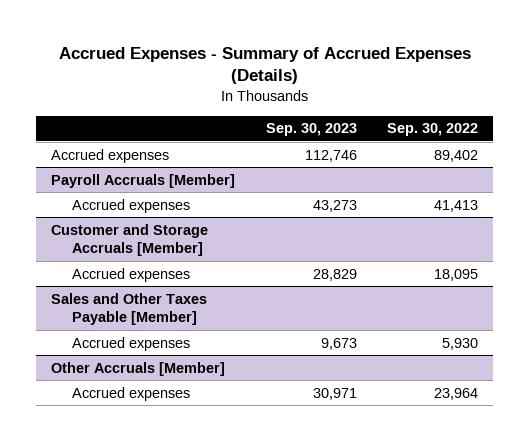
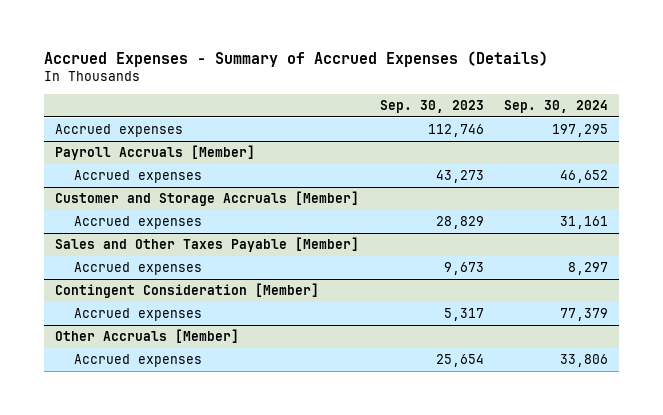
[386,123,478,137] Sep. 30, 2022 -> none
none -> [504,99,609,113] Sep. 30, 2024
none -> [54,283,319,299] Contingent Consideration [Member]
none -> [73,308,202,322] Accrued expenses
[312,387,357,400] 30,971 -> [435,354,484,368] 25,654

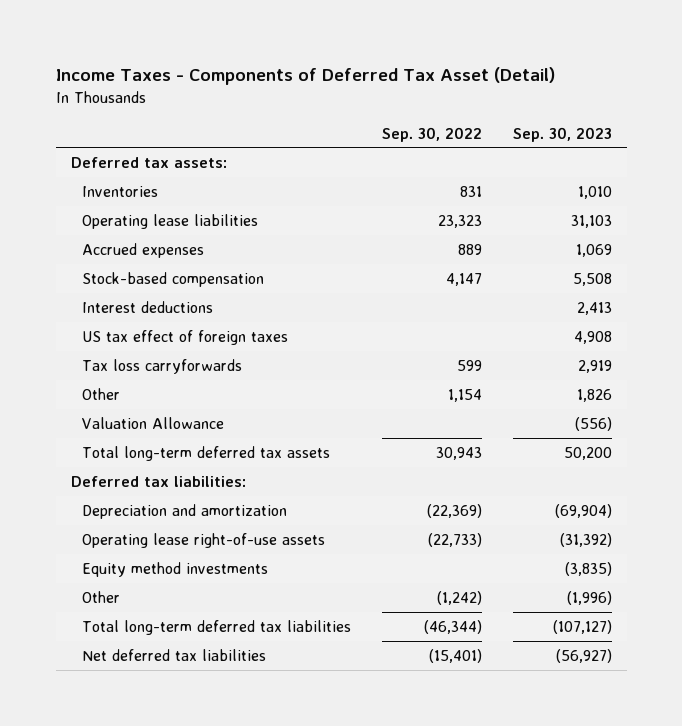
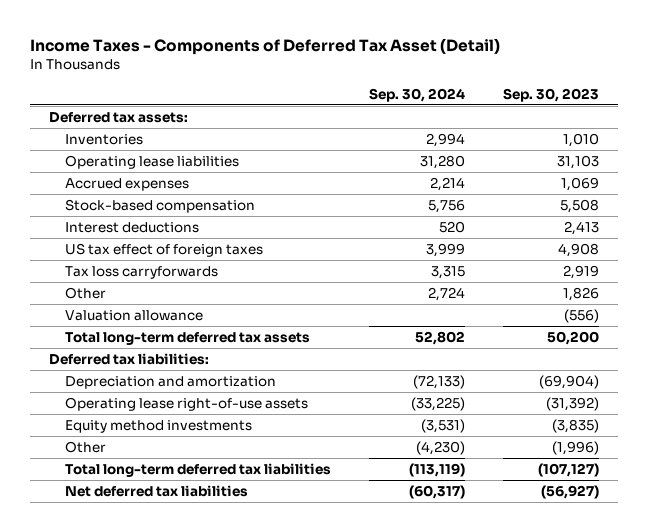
[381,126,482,142] Sep. 30, 2022 -> none
none -> [369,87,466,102] Sep. 30, 2024
[82,416,225,429] Valuation Allowance -> [65,309,204,321] Valuation allowance

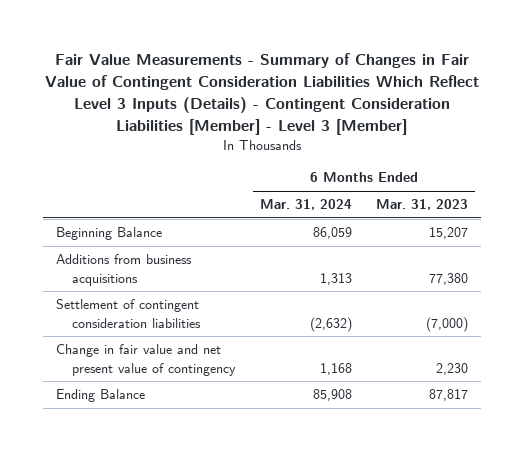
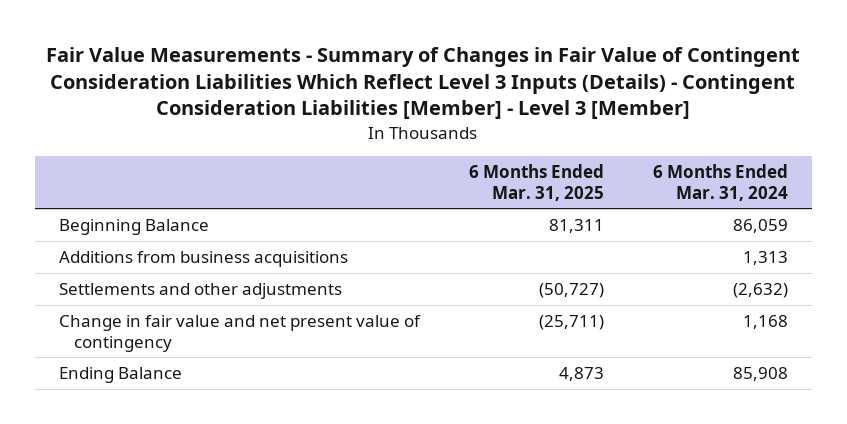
[376,199,469,211] Mar. 31, 2023 -> none
none -> [468,163,604,201] 6 Months Ended Mar. 31, 2025
[55,299,201,328] Settlement of contingent consideration liabilities -> [59,283,343,300] Settlements and other adjustments

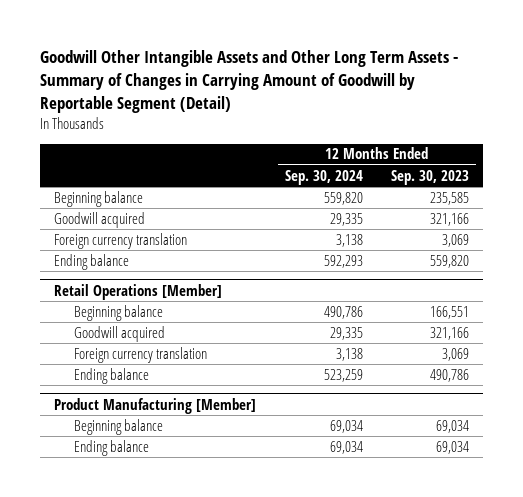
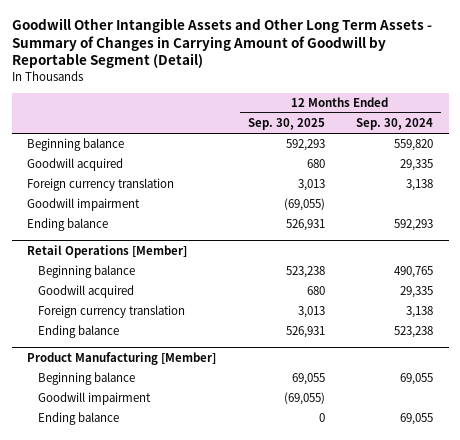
[390,169,469,185] Sep. 30, 2023 -> none
none -> [247,118,325,131] Sep. 30, 2025
none -> [27,198,141,212] Goodwill impairment
[323,305,363,319] 490,786 -> [393,266,433,279] 490,765
[323,368,363,382] 523,259 -> [393,326,433,339] 523,238
[329,419,363,433] 69,034 -> [399,373,433,386] 69,055
none -> [38,392,152,406] Goodwill impairment
[329,440,363,454] 69,034 -> [399,413,433,426] 69,055

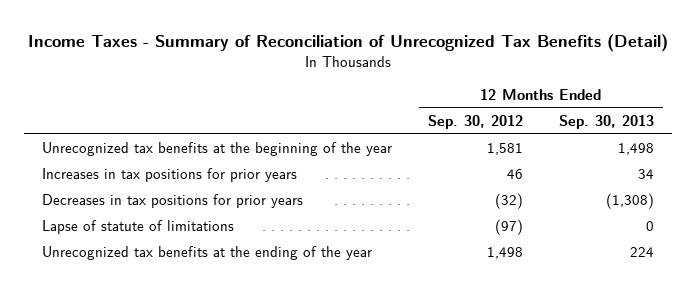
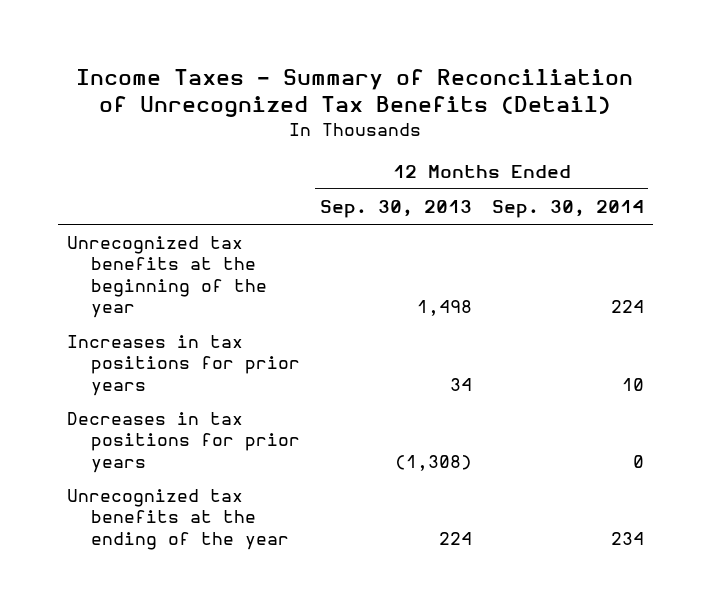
[428,114,524,129] Sep. 30, 2012 -> none
none -> [491,200,644,219] Sep. 30, 2014
[42,220,235,235] Lapse of statute of limitations -> none

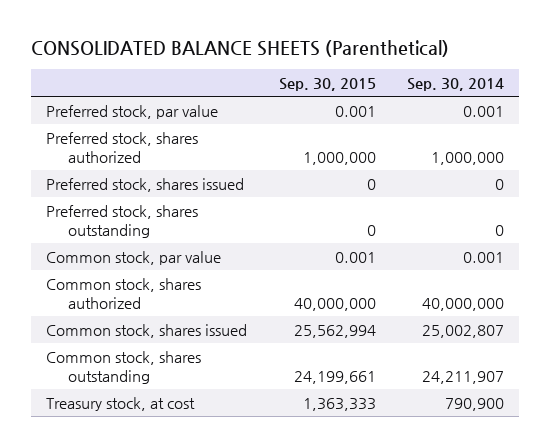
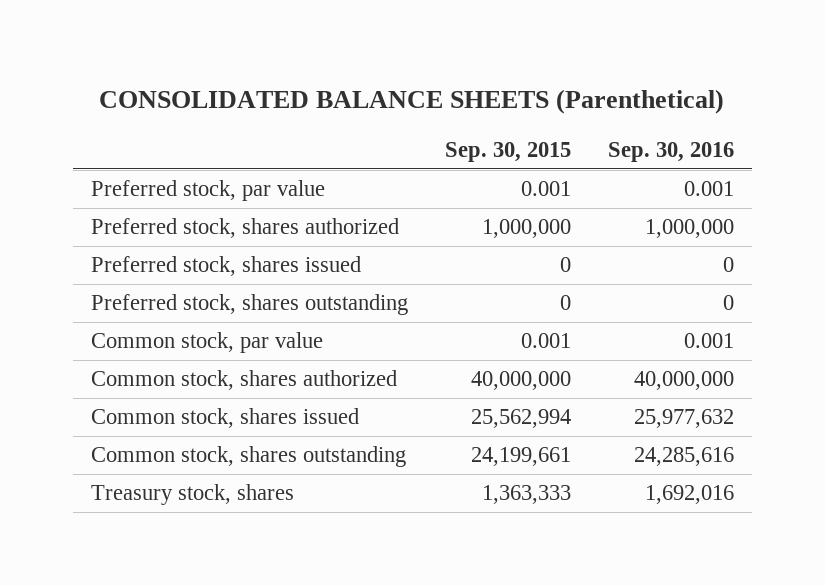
[406,78,504,92] Sep. 30, 2014 -> none
none -> [607,141,734,162] Sep. 30, 2016
[46,396,196,411] Treasury stock, at cost -> [91,484,295,506] Treasury stock, shares

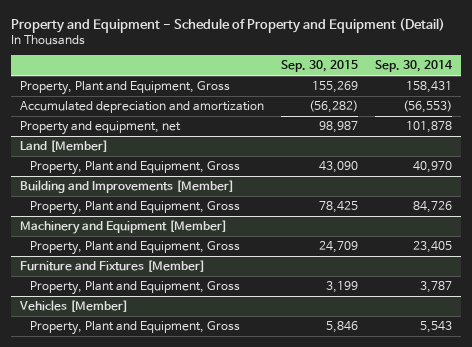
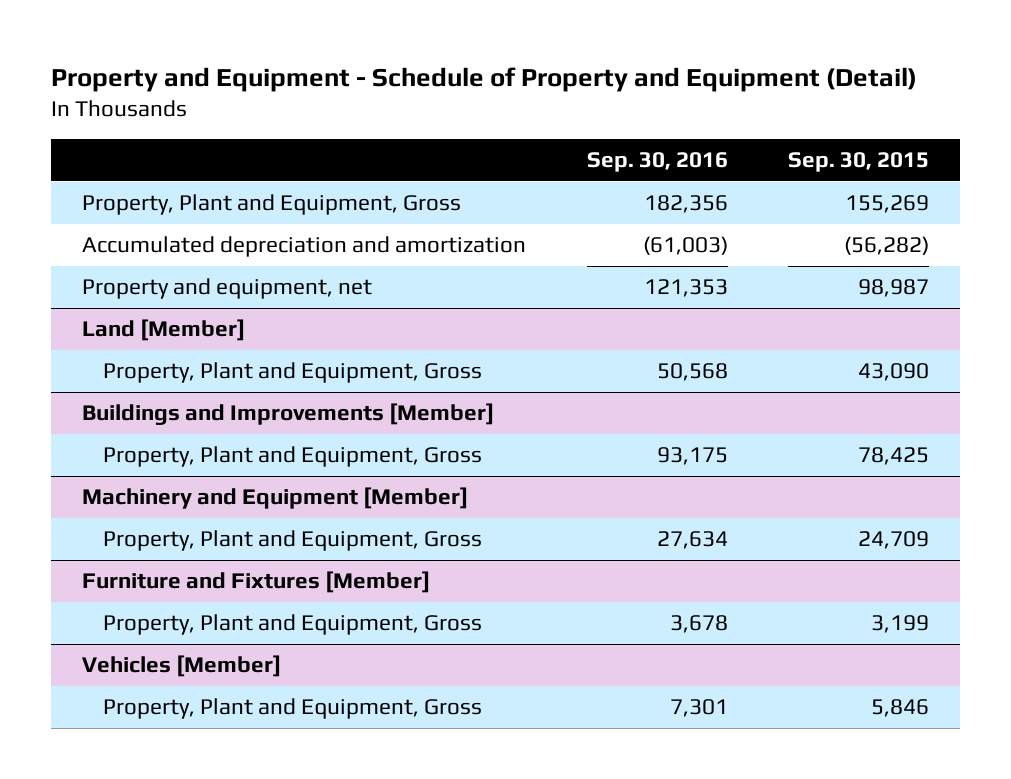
[375,60,454,73] Sep. 30, 2014 -> none
none -> [586,152,728,173] Sep. 30, 2016
[19,180,234,194] Building and Improvements [Member] -> [81,403,494,426] Buildings and Improvements [Member]

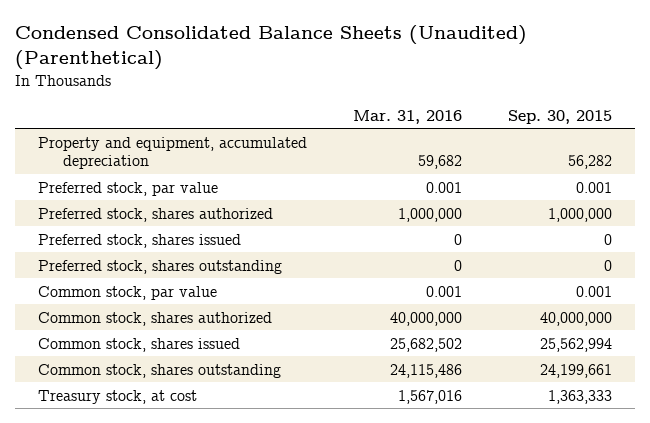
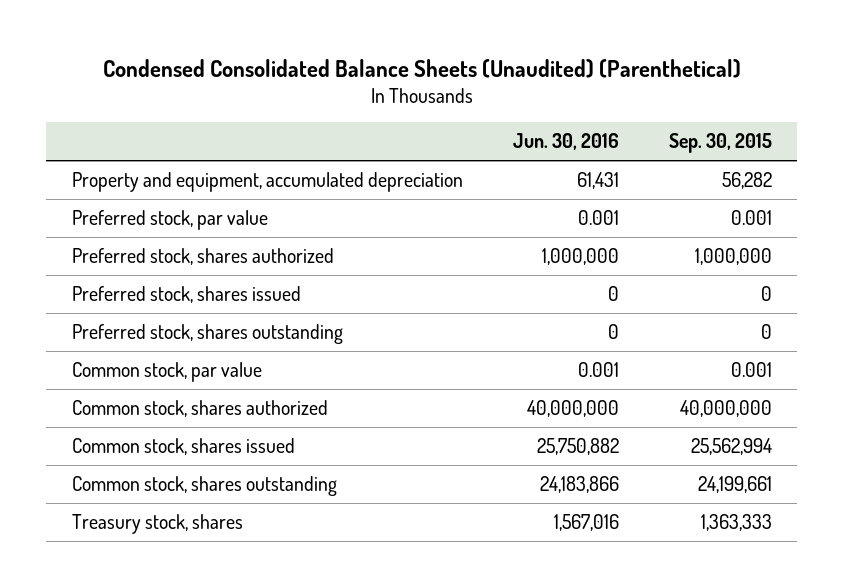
[352,109,462,124] Mar. 31, 2016 -> none
none -> [512,133,619,151] Jun. 30, 2016
[37,389,197,404] Treasury stock, at cost -> [71,514,243,535] Treasury stock, shares

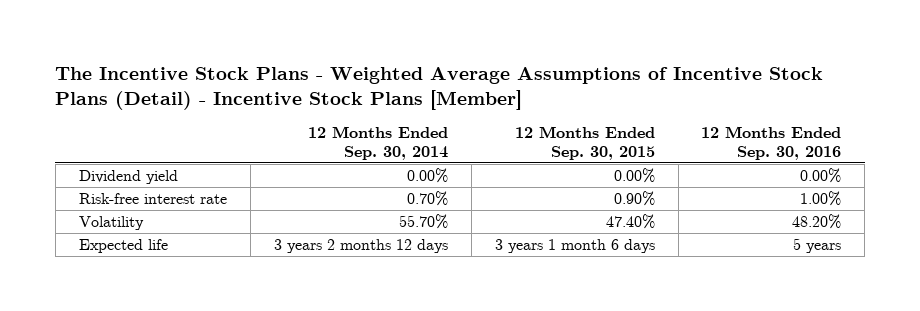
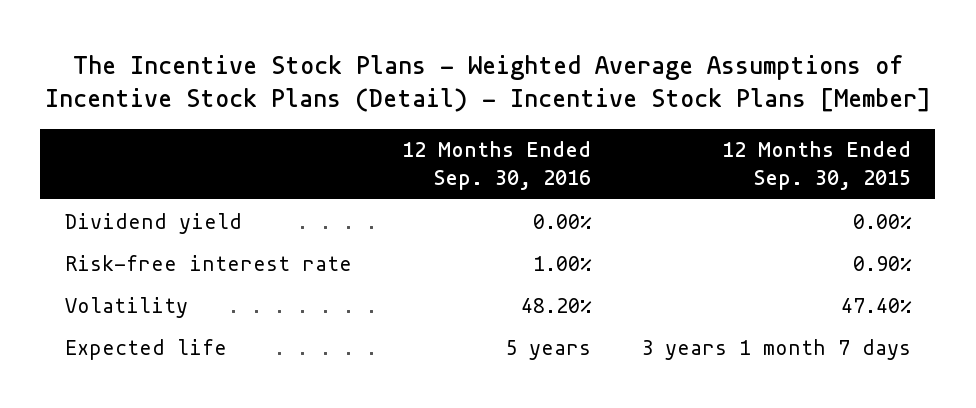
[307,126,448,160] 12 Months Ended Sep. 30, 2014 -> none
[494,239,655,254] 3 years 1 month 6 days -> [640,338,911,360] 3 years 1 month 7 days

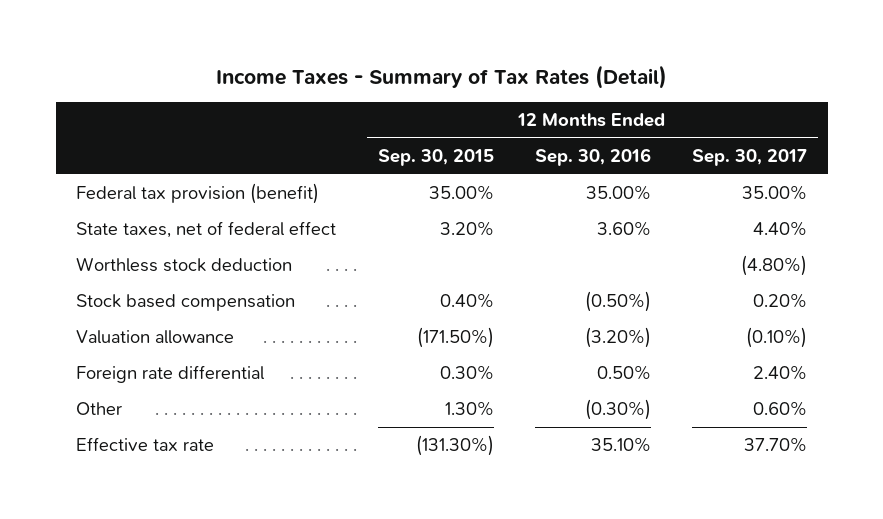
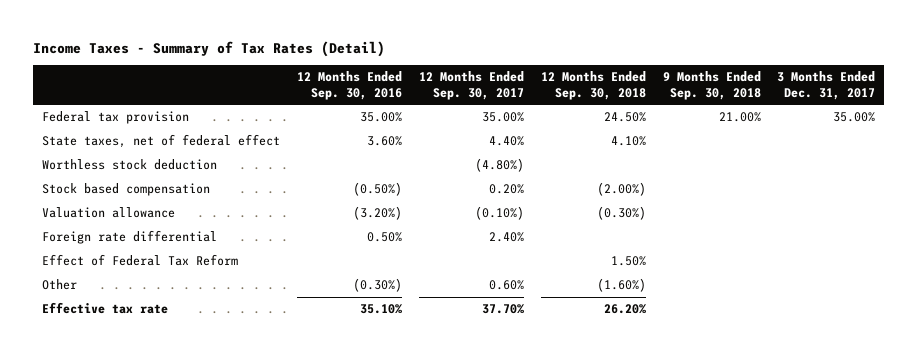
[377,149,494,167] Sep. 30, 2015 -> none
none -> [540,71,646,100] 12 Months Ended Sep. 30, 2018
none -> [662,71,761,100] 9 Months Ended Sep. 30, 2018
none -> [777,71,876,100] 3 Months Ended Dec. 31, 2017
[76,183,320,205] Federal tax provision (benefit) -> [41,111,189,125] Federal tax provision
none -> [41,254,238,267] Effect of Federal Tax Reform

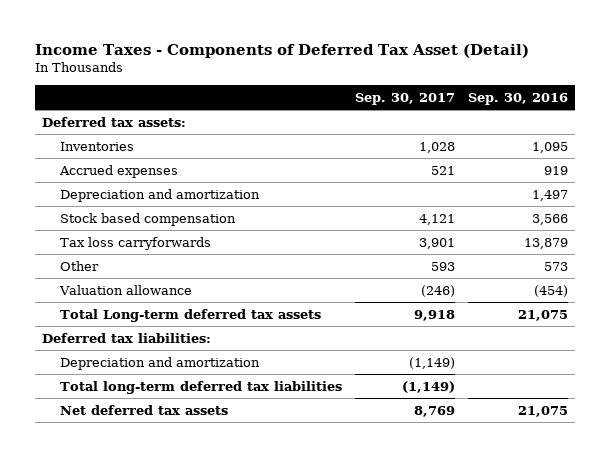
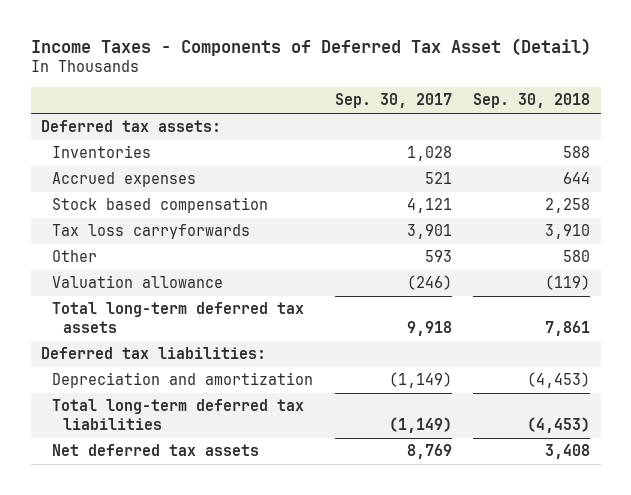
[468,92,569,105] Sep. 30, 2016 -> none
none -> [472,93,590,109] Sep. 30, 2018
[59,188,260,202] Depreciation and amortization -> none
[59,308,321,322] Total Long-term deferred tax assets -> [52,302,305,333] Total long-term deferred tax assets

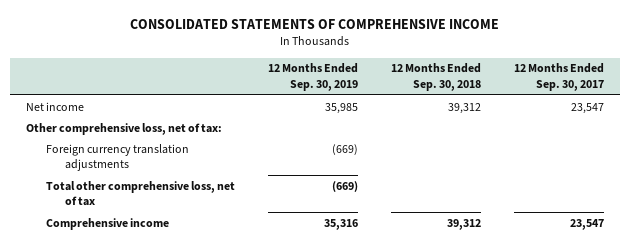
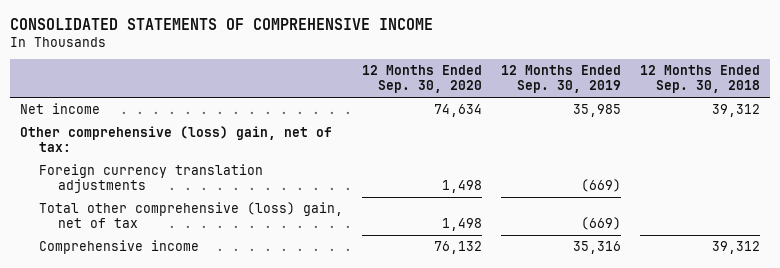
[513,63,604,91] 12 Months Ended Sep. 30, 2017 -> none
none -> [362,65,483,94] 12 Months Ended Sep. 30, 2020
[26,122,223,135] Other comprehensive loss, net of tax: -> [19,126,332,152] Other comprehensive (loss) gain, net of tax:
[45,180,235,207] Total other comprehensive loss, net of tax -> [38,202,343,228] Total other comprehensive (loss) gain, net of tax

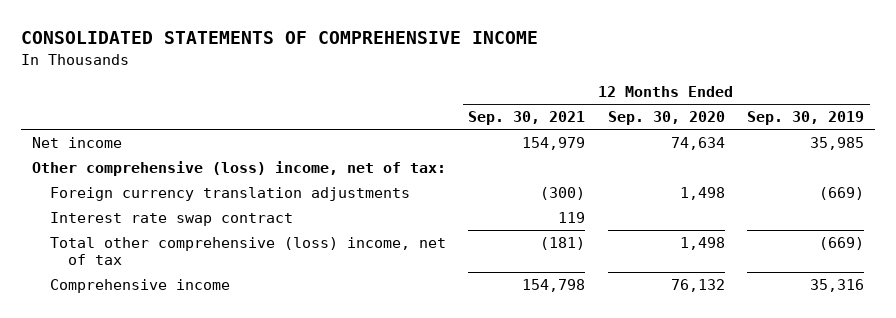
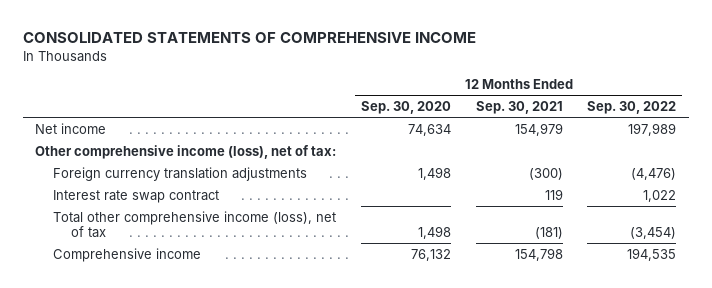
[747,111,865,126] Sep. 30, 2019 -> none
none -> [587,100,677,114] Sep. 30, 2022
[32,160,447,176] Other comprehensive (loss) income, net of tax: -> [35,144,337,159] Other comprehensive income (loss), net of tax:
[49,236,446,266] Total other comprehensive (loss) income, net of tax -> [53,210,337,238] Total other comprehensive income (loss), net of tax

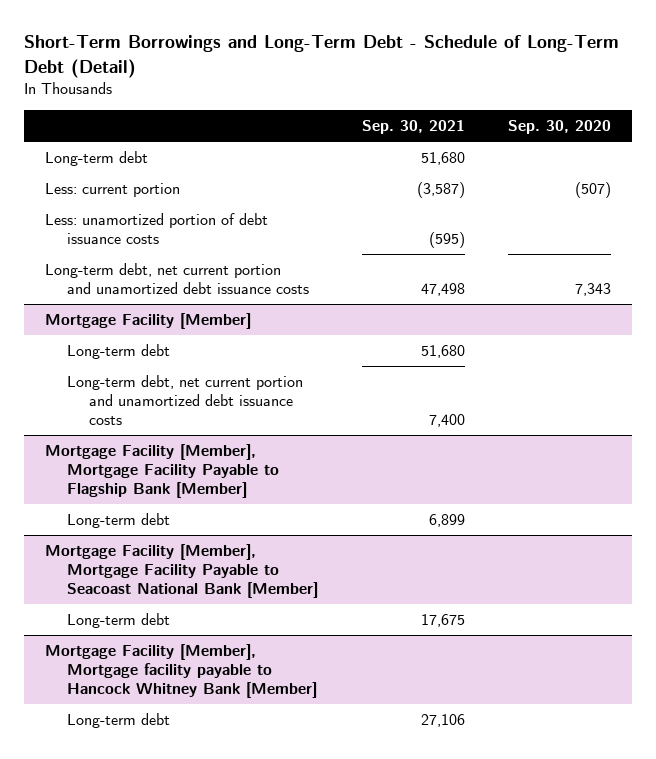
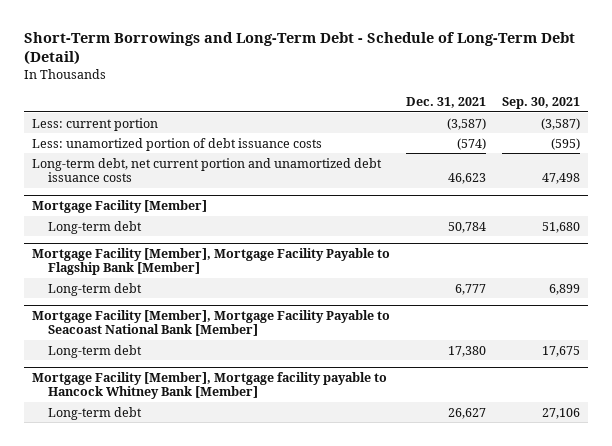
[507,120,611,135] Sep. 30, 2020 -> none
none -> [405,97,486,109] Dec. 31, 2021
[45,151,149,167] Long-term debt -> none
[67,375,304,425] Long-term debt, net current portion and unamortized debt issuance costs -> none

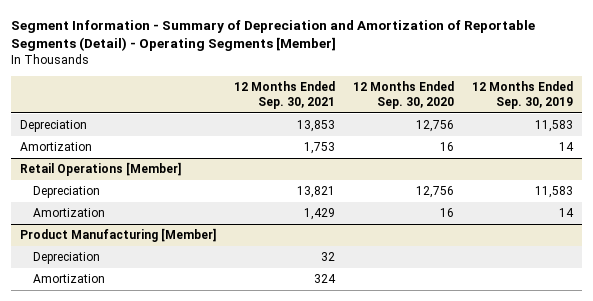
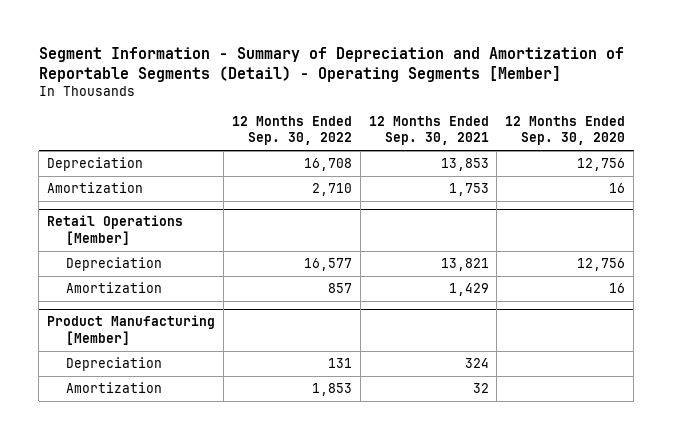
[471,81,573,109] 12 Months Ended Sep. 30, 2019 -> none
none -> [231,116,352,146] 12 Months Ended Sep. 30, 2022
[321,252,336,262] 32 -> [464,358,489,369] 324
[314,274,337,284] 324 -> [472,383,489,394] 32

